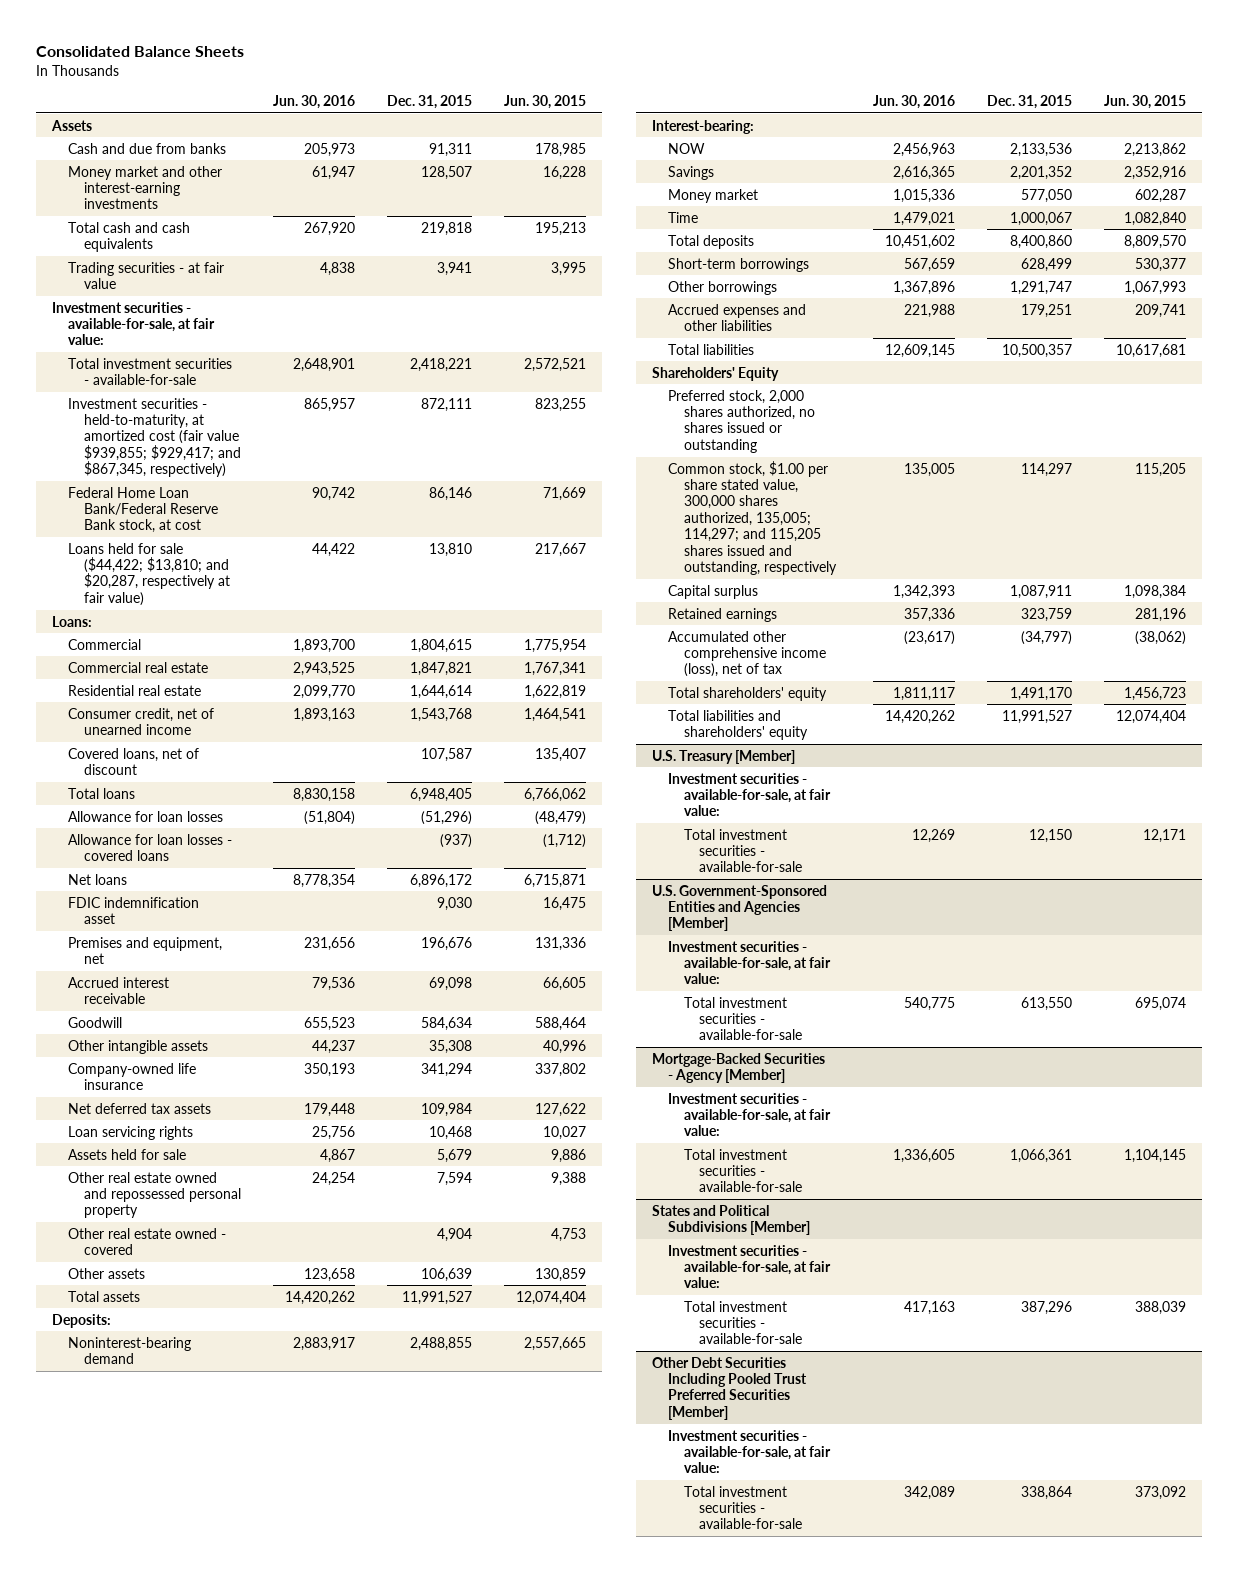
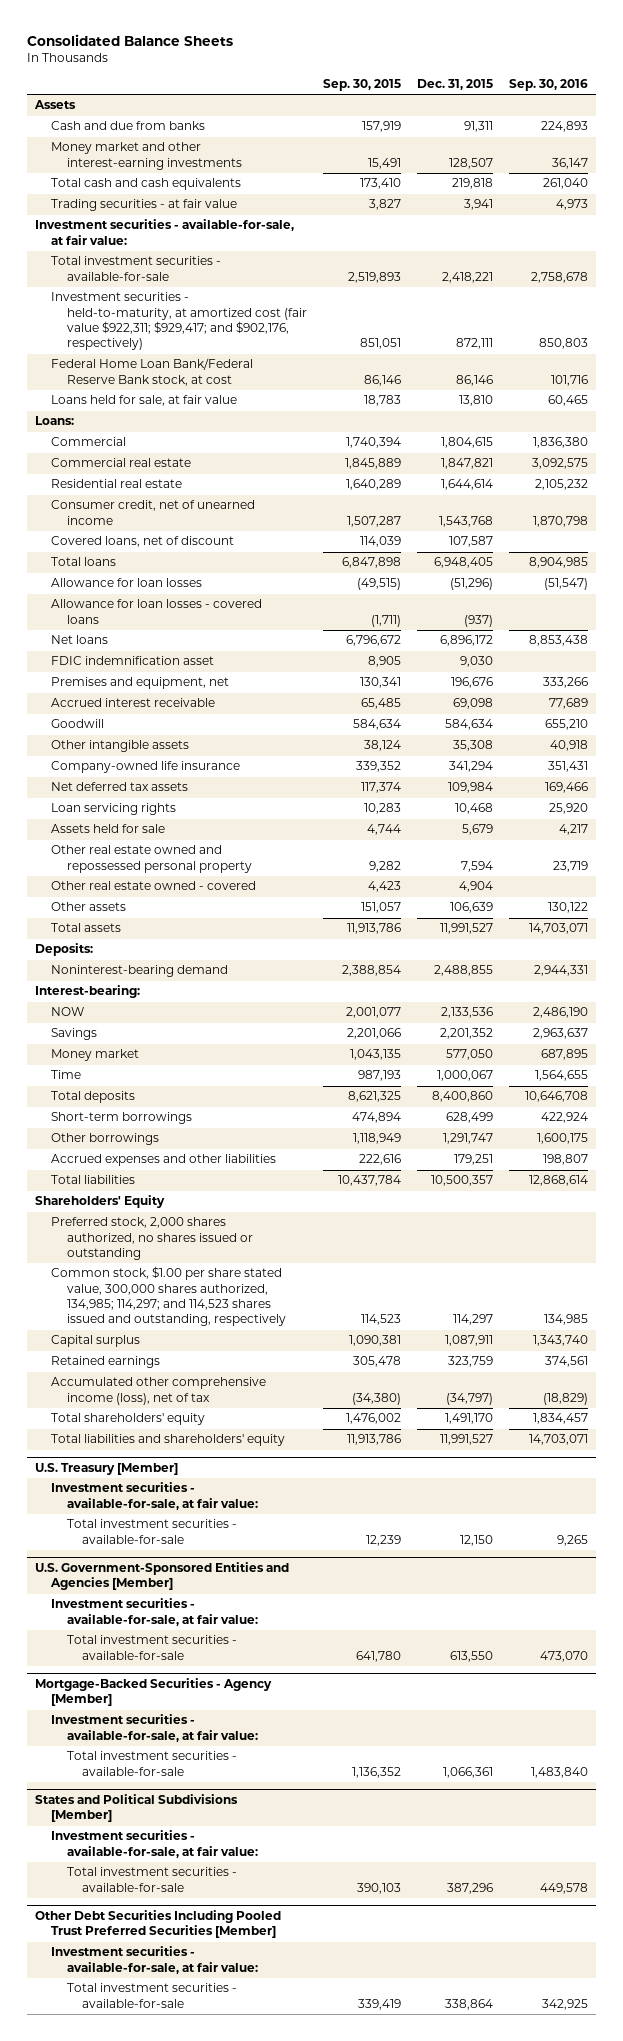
[272,95,355,110] Jun. 30, 2016 -> none
[503,95,586,110] Jun. 30, 2015 -> none
none -> [322,79,401,92] Sep. 30, 2015
none -> [508,79,588,92] Sep. 30, 2016
[67,397,241,478] Investment securities - held-to-maturity, at amortized cost (fair value $939,855; $929,417; and $867,345, respectively) -> [50,292,307,351] Investment securities - held-to-maturity, at amortized cost (fair value $922,311; $929,417; and $902,176, respectively)
[67,542,230,606] Loans held for sale ($44,422; $13,810; and $20,287, respectively at fair value) -> [50,395,237,407] Loans held for sale, at fair value
[668,460,837,576] Common stock, $1.00 per share stated value, 300,000 shares authorized, 135,005; 114,297; and 115,205 shares issued and outstanding, respectively -> [50,1266,286,1327] Common stock, $1.00 per share stated value, 300,000 shares authorized, 134,985; 114,297; and 114,523 shares issued and outstanding, respectively

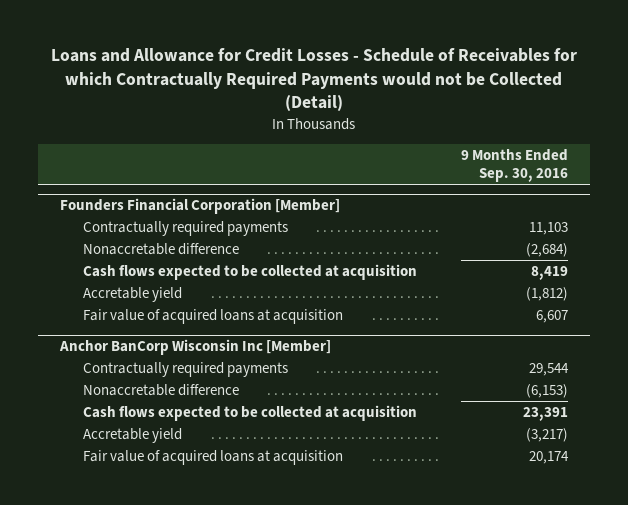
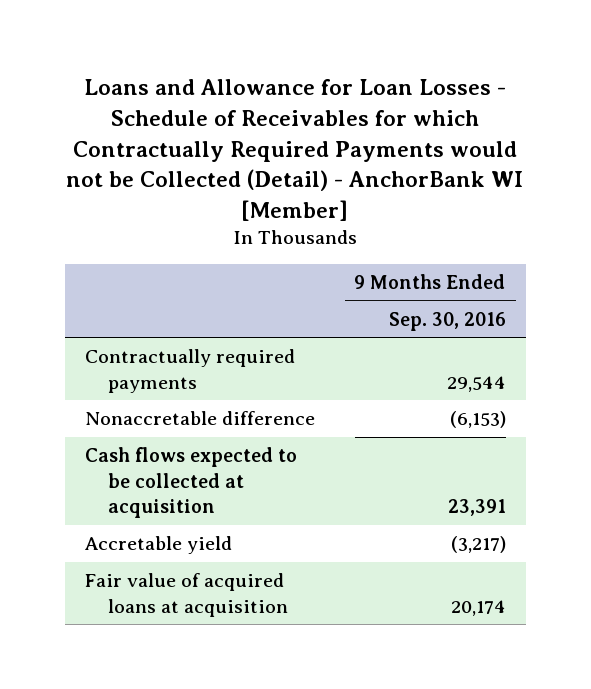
[51,48,578,112] Loans and Allowance for Credit Losses - Schedule of Receivables for which Contractually Required Payments would not be Collected (Detail) -> [66,79,524,221] Loans and Allowance for Loan Losses - Schedule of Receivables for which Contractually Required Payments would not be Collected (Detail) - AnchorBank WI [Member]
[60,198,341,215] Founders Financial Corporation [Member] -> none
[83,221,289,237] Contractually required payments -> none
[83,243,240,256] Nonaccretable difference -> none
[83,264,418,281] Cash flows expected to be collected at acquisition -> none
[83,287,183,303] Accretable yield -> none
[83,309,344,325] Fair value of acquired loans at acquisition -> none
[59,339,332,356] Anchor BanCorp Wisconsin Inc [Member] -> none

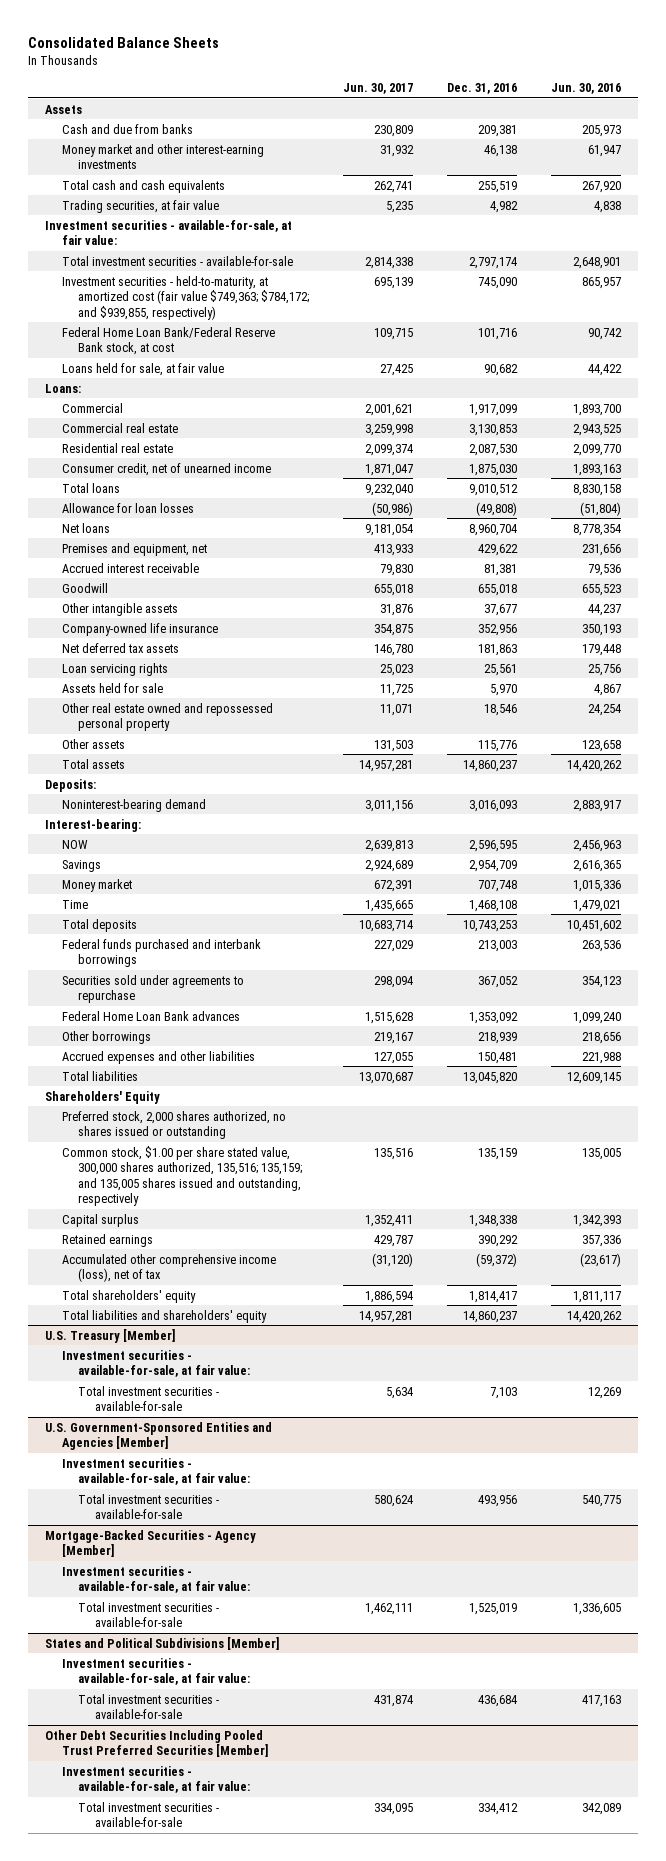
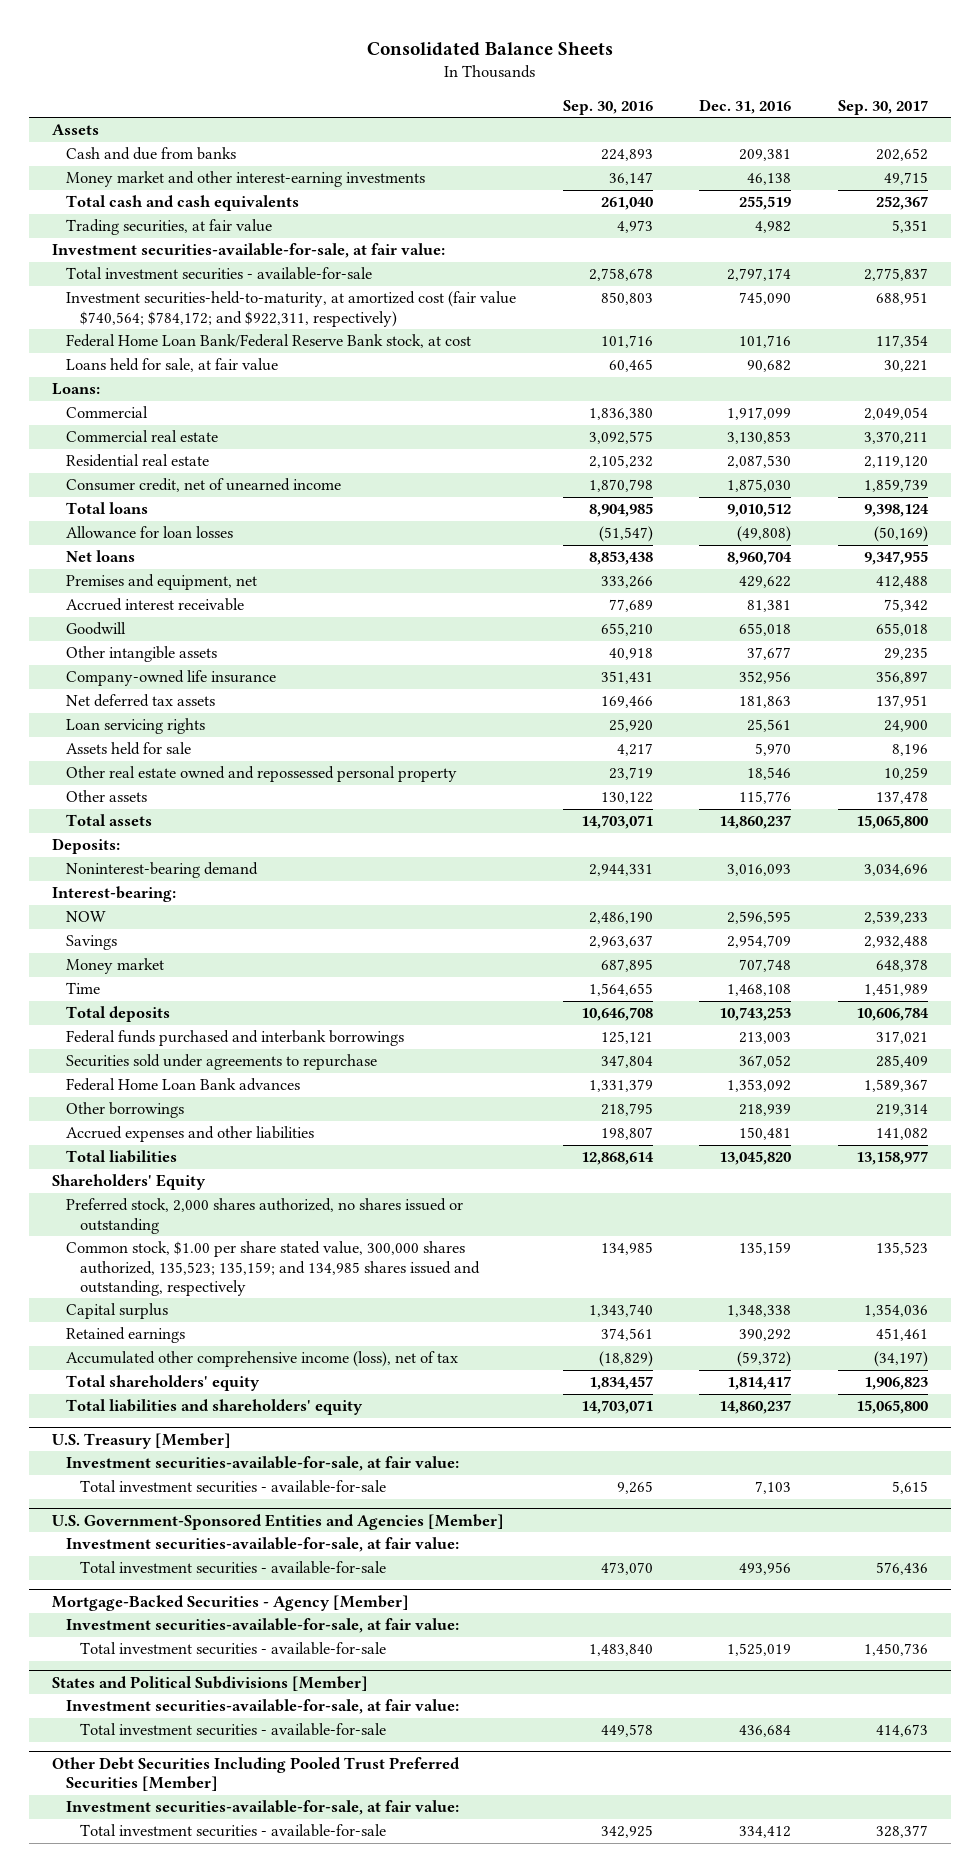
[343,83,414,95] Jun. 30, 2017 -> none
[551,83,622,95] Jun. 30, 2016 -> none
none -> [562,99,653,115] Sep. 30, 2016
none -> [837,99,928,115] Sep. 30, 2017
[45,219,293,246] Investment securities - available-for-sale, at fair value: -> [52,243,446,259] Investment securities-available-for-sale, at fair value:
[61,275,310,320] Investment securities - held-to-maturity, at amortized cost (fair value $749,363; $784,172; and $939,855, respectively) -> [66,291,517,327] Investment securities-held-to-maturity, at amortized cost (fair value $740,564; $784,172; and $922,311, respectively)
[61,1145,303,1206] Common stock, $1.00 per share stated value, 300,000 shares authorized, 135,516; 135,159; and 135,005 shares issued and outstanding, respectively -> [66,1241,481,1297] Common stock, $1.00 per share stated value, 300,000 shares authorized, 135,523; 135,159; and 134,985 shares issued and outstanding, respectively
[61,1349,251,1378] Investment securities - available-for-sale, at fair value: -> [66,1456,460,1472] Investment securities-available-for-sale, at fair value:
[61,1457,251,1486] Investment securities - available-for-sale, at fair value: -> [66,1537,460,1553] Investment securities-available-for-sale, at fair value:
[61,1565,251,1594] Investment securities - available-for-sale, at fair value: -> [66,1618,460,1634] Investment securities-available-for-sale, at fair value:
[61,1657,251,1686] Investment securities - available-for-sale, at fair value: -> [66,1699,460,1715] Investment securities-available-for-sale, at fair value:
[61,1765,251,1794] Investment securities - available-for-sale, at fair value: -> [66,1800,460,1816] Investment securities-available-for-sale, at fair value:

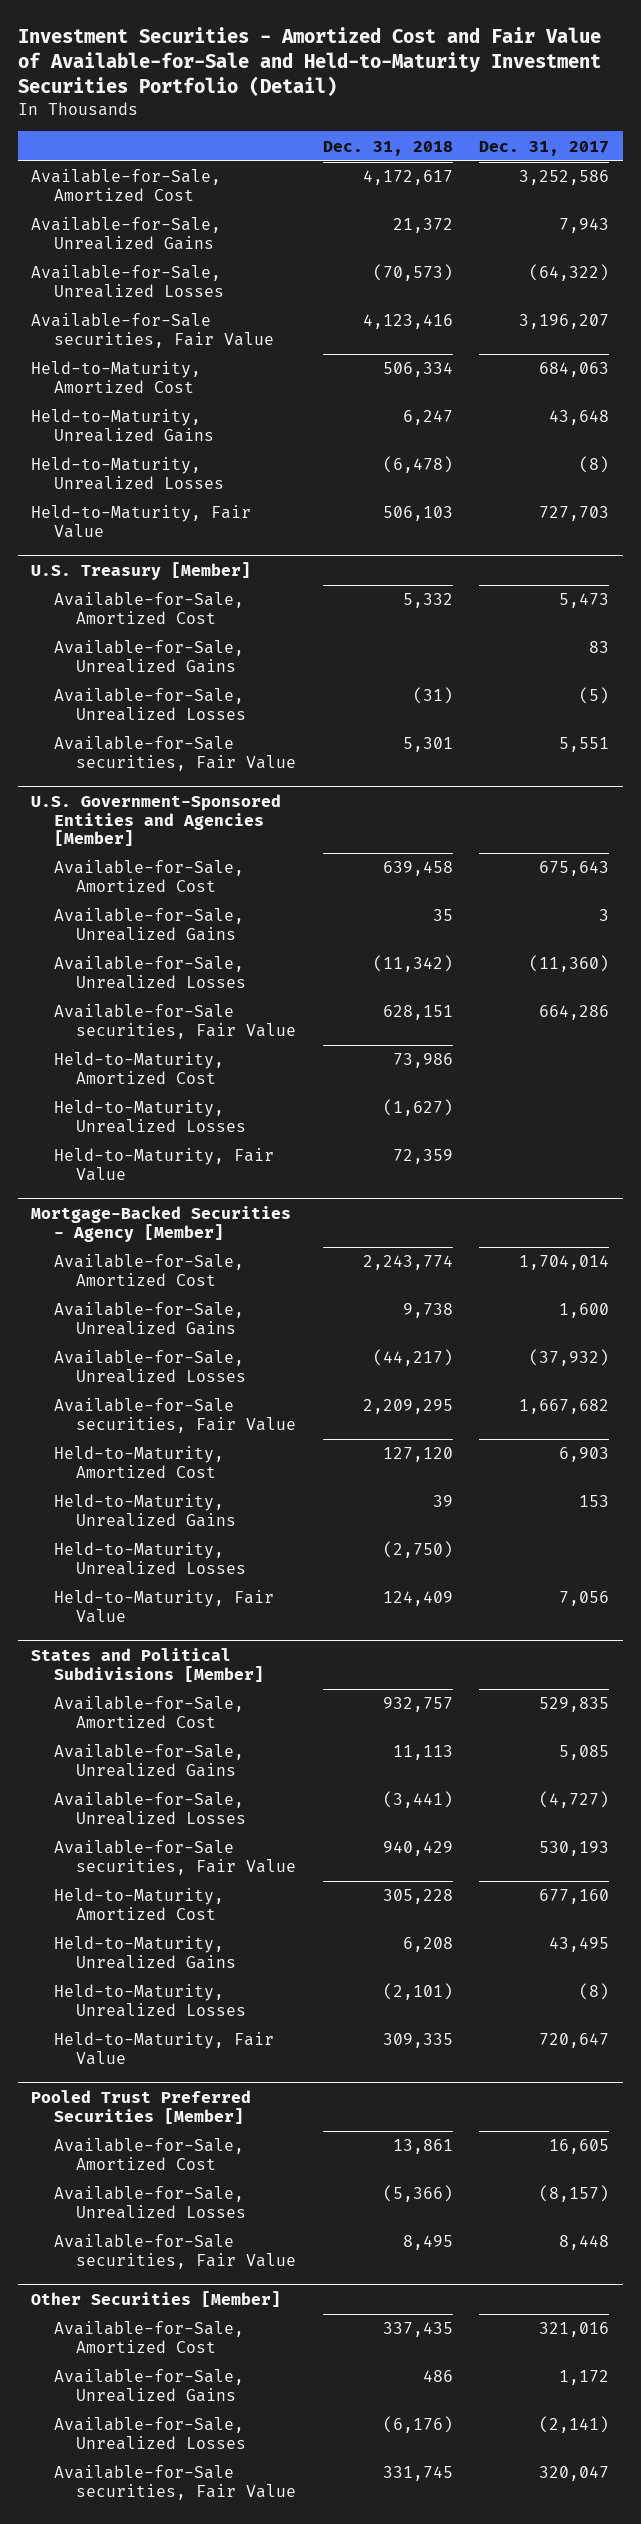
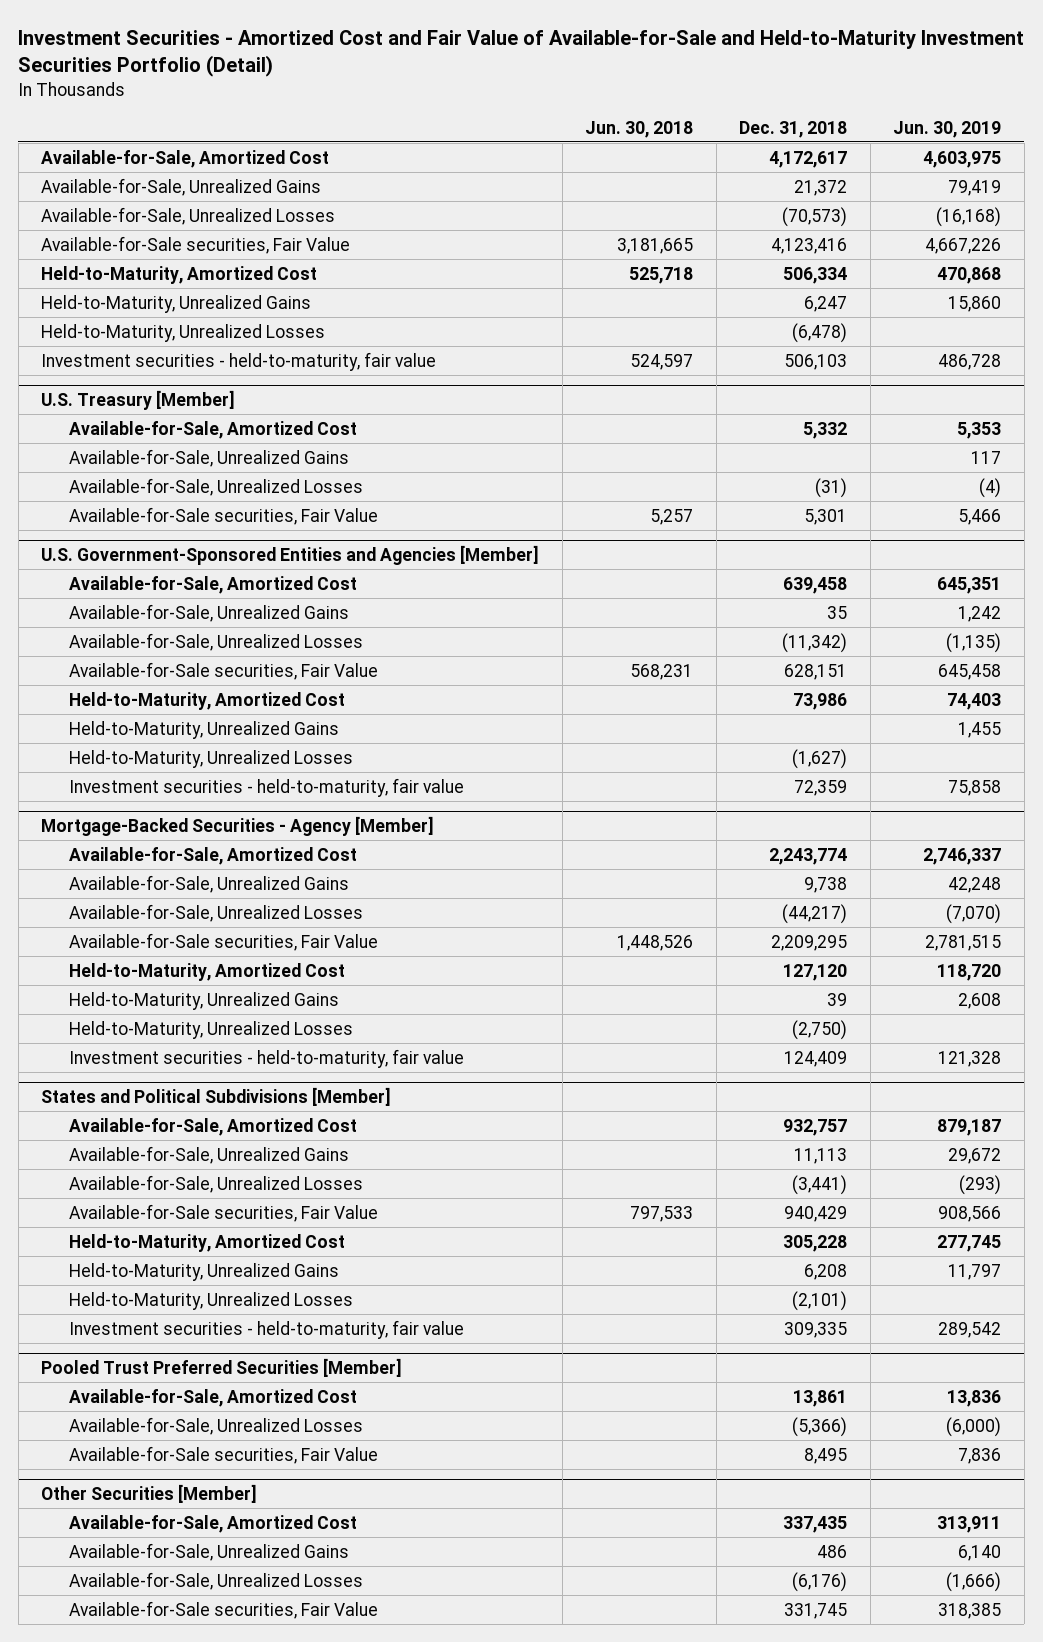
[479,140,610,156] Dec. 31, 2017 -> none
none -> [585,120,694,138] Jun. 30, 2018
none -> [893,120,1002,138] Jun. 30, 2019
[31,505,252,539] Held-to-Maturity, Fair Value -> [41,351,437,371] Investment securities - held-to-maturity, fair value
none -> [68,720,339,739] Held-to-Maturity, Unrealized Gains
[53,1148,274,1182] Held-to-Maturity, Fair Value -> [68,777,464,797] Investment securities - held-to-maturity, fair value
[53,1590,274,1624] Held-to-Maturity, Fair Value -> [68,1048,464,1068] Investment securities - held-to-maturity, fair value
[53,2032,274,2066] Held-to-Maturity, Fair Value -> [68,1319,464,1339] Investment securities - held-to-maturity, fair value

